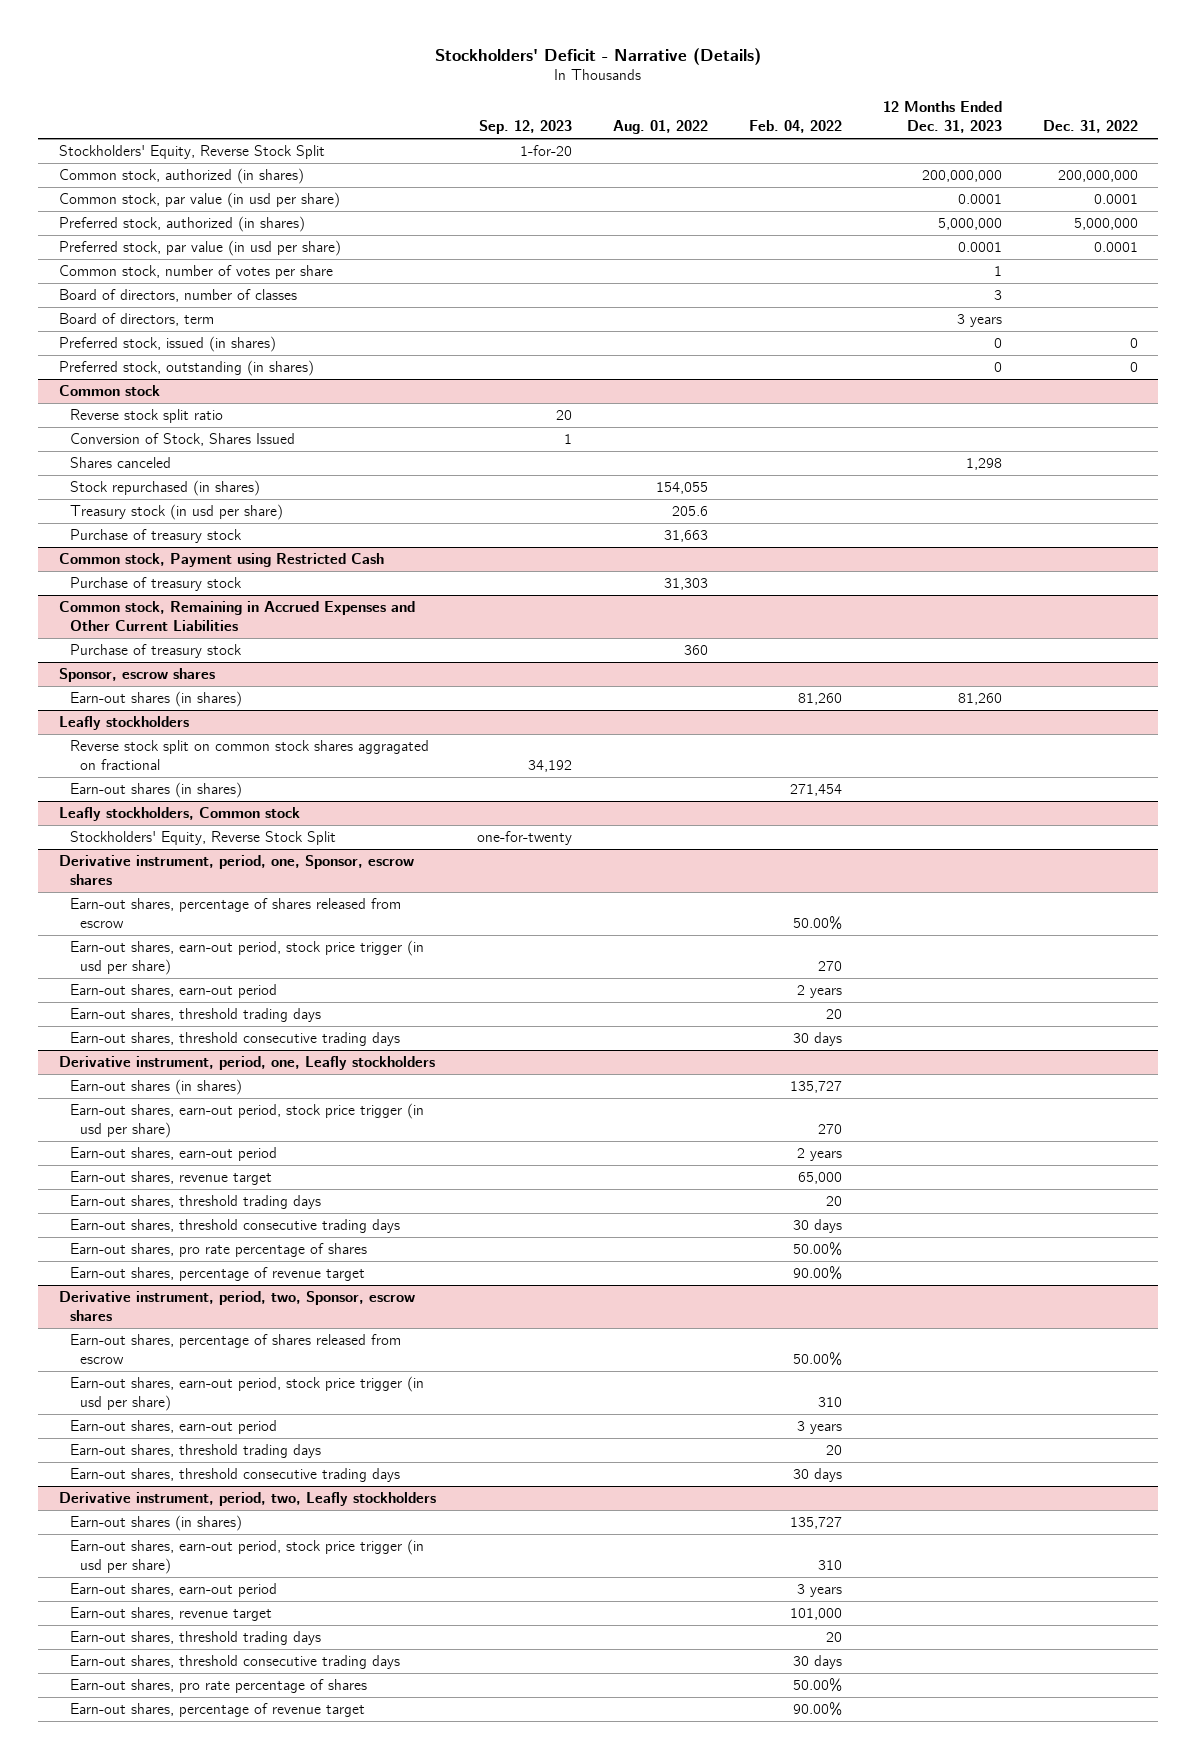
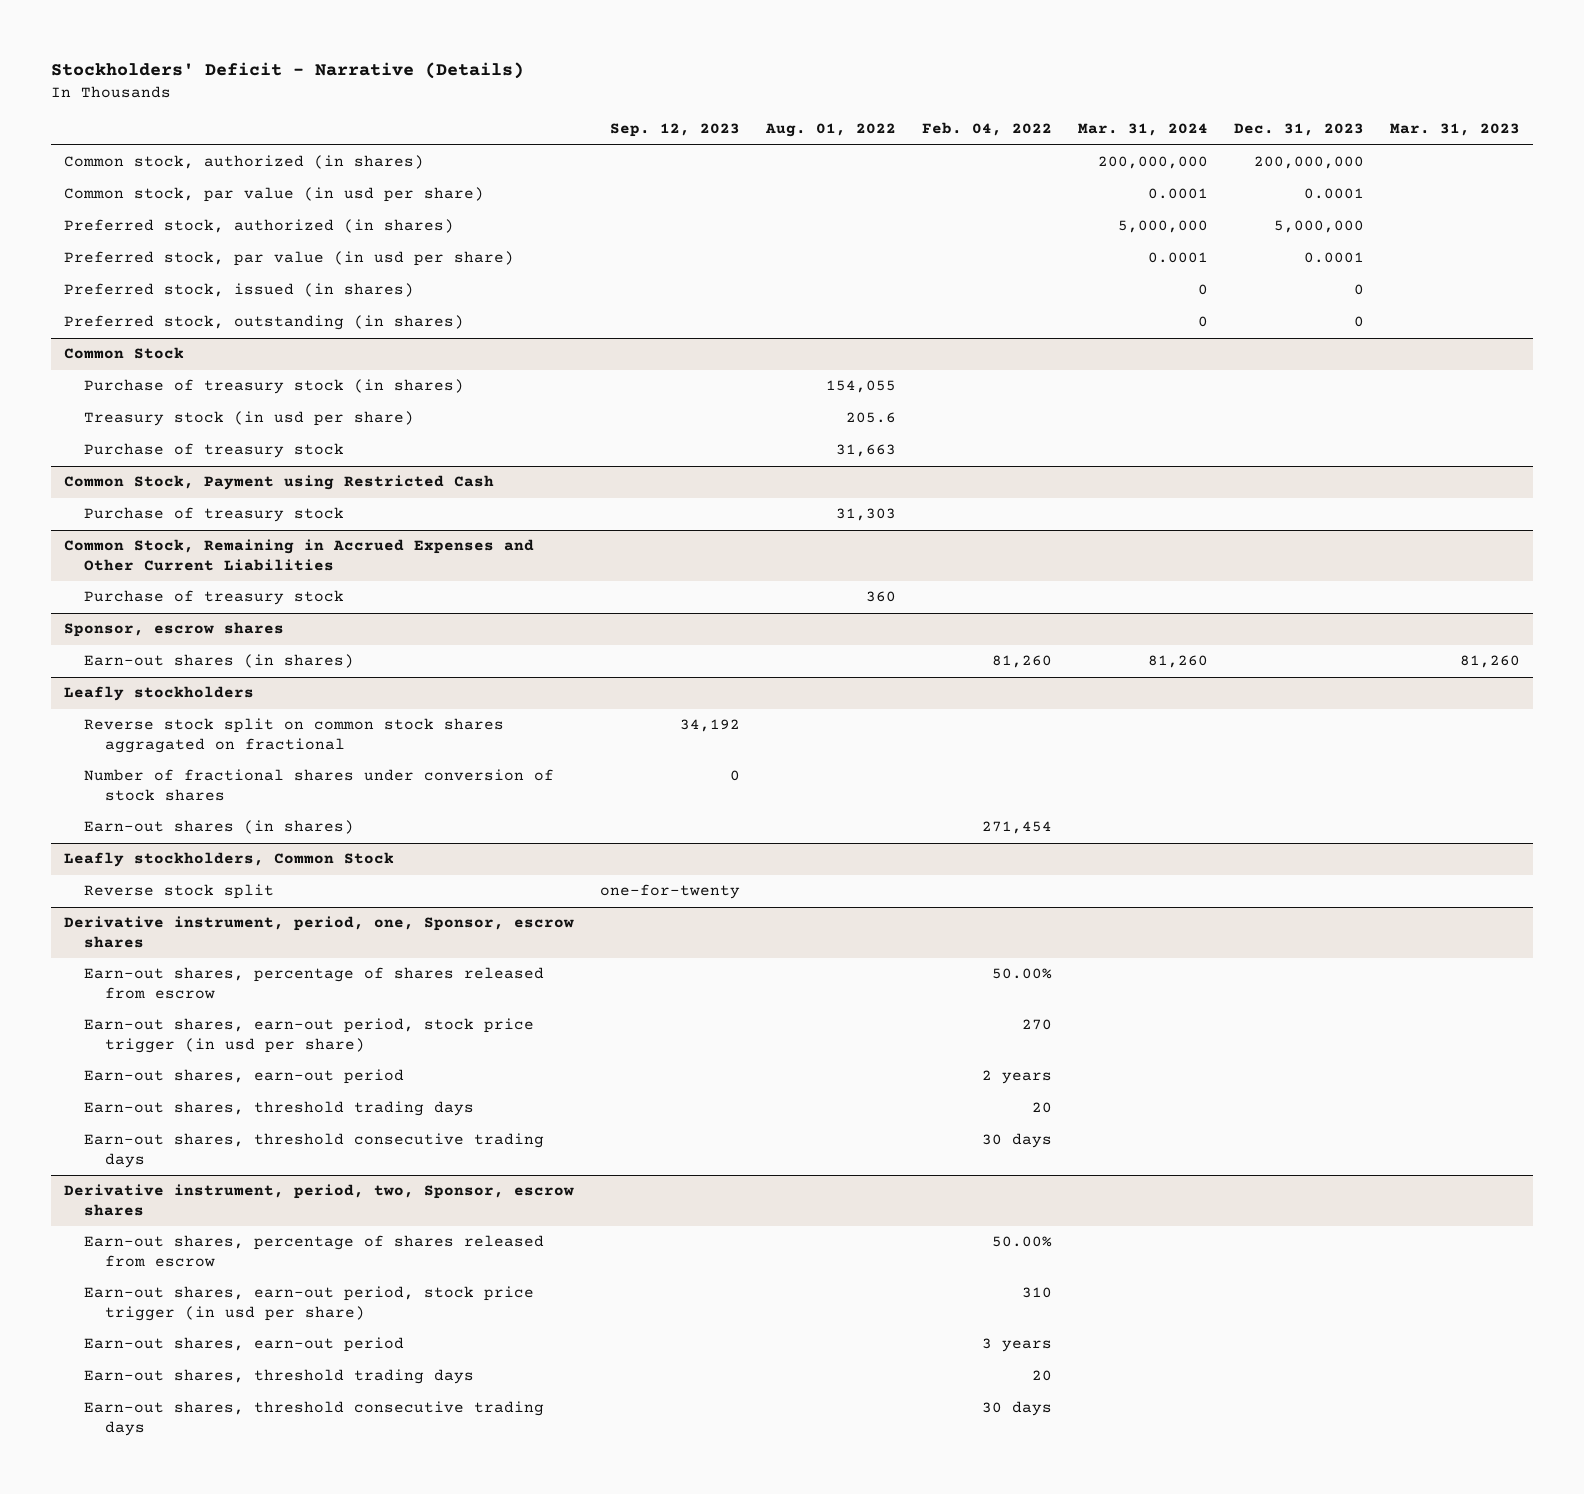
[882,101,1002,134] 12 Months Ended Dec. 31, 2023 -> none
[1042,120,1138,134] Dec. 31, 2022 -> none
none -> [1077,123,1208,137] Mar. 31, 2024
none -> [1233,123,1364,137] Dec. 31, 2023
none -> [1389,123,1520,137] Mar. 31, 2023
[58,145,325,160] Stockholders' Equity, Reverse Stock Split -> none
[58,265,333,280] Common stock, number of votes per share -> none
[58,289,297,303] Board of directors, number of classes -> none
[58,313,214,327] Board of directors, term -> none
[69,409,223,424] Reverse stock split ratio -> none
[69,433,295,447] Conversion of Stock, Shares Issued -> none
[69,457,171,469] Shares canceled -> none
[58,385,160,397] Common stock -> [63,347,184,360] Common Stock
[69,480,260,497] Stock repurchased (in shares) -> [84,379,465,395] Purchase of treasury stock (in shares)
[58,553,384,568] Common stock, Payment using Restricted Cash -> [63,475,494,491] Common Stock, Payment using Restricted Cash
[58,601,415,632] Common stock, Remaining in Accrued Expenses and Other Current Liabilities -> [63,539,534,571] Common Stock, Remaining in Accrued Expenses and Other Current Liabilities
none -> [84,769,555,801] Number of fractional shares under conversion of stock shares
[58,807,300,822] Leafly stockholders, Common stock -> [63,852,394,868] Leafly stockholders, Common Stock
[69,831,336,846] Stockholders' Equity, Reverse Stock Split -> [84,884,275,900] Reverse stock split
[58,1056,435,1071] Derivative instrument, period, one, Leafly stockholders -> none
[69,1079,242,1096] Earn-out shares (in shares) -> none
[69,1103,424,1139] Earn-out shares, earn-out period, stock price trigger (in usd per share) -> none
[69,1147,277,1162] Earn-out shares, earn-out period -> none
[69,1171,272,1186] Earn-out shares, revenue target -> none
[69,1195,321,1210] Earn-out shares, threshold trading days -> none
[69,1219,400,1234] Earn-out shares, threshold consecutive trading days -> none
[69,1243,367,1258] Earn-out shares, pro rate percentage of shares -> none
[69,1267,365,1282] Earn-out shares, percentage of revenue target -> none
[58,1492,436,1507] Derivative instrument, period, two, Leafly stockholders -> none
[69,1515,242,1532] Earn-out shares (in shares) -> none
[69,1539,424,1575] Earn-out shares, earn-out period, stock price trigger (in usd per share) -> none
[69,1583,277,1598] Earn-out shares, earn-out period -> none
[69,1607,272,1622] Earn-out shares, revenue target -> none
[69,1631,321,1646] Earn-out shares, threshold trading days -> none
[69,1655,400,1670] Earn-out shares, threshold consecutive trading days -> none
[69,1679,367,1694] Earn-out shares, pro rate percentage of shares -> none
[69,1703,365,1718] Earn-out shares, percentage of revenue target -> none

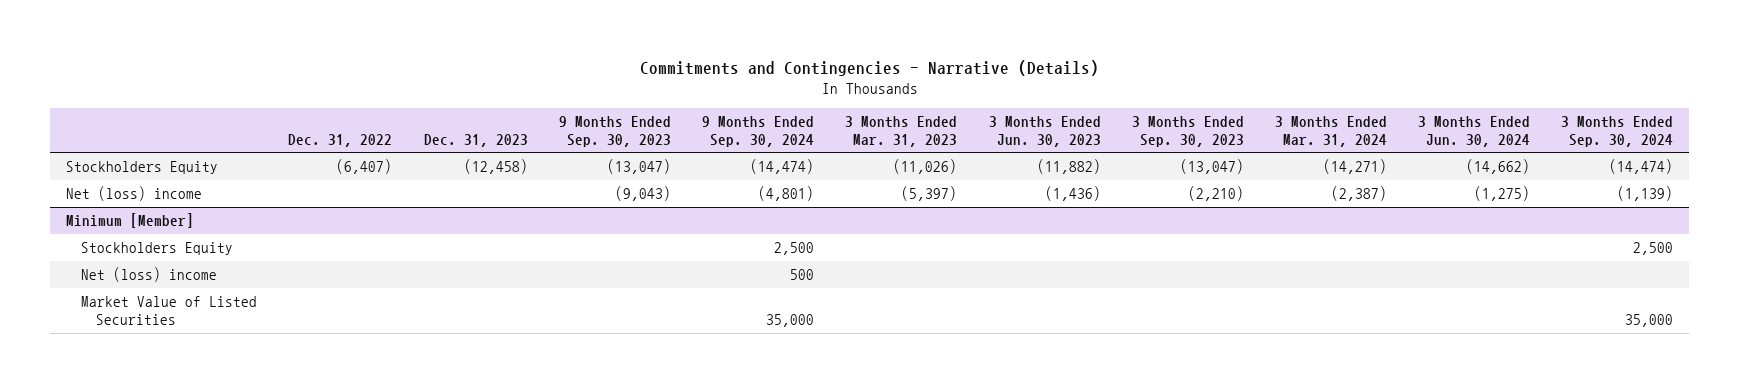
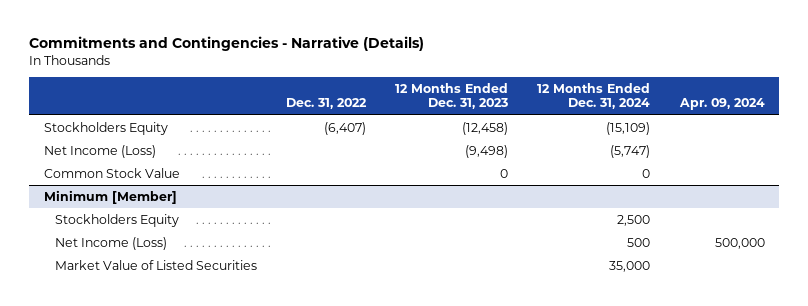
[423,133,528,147] Dec. 31, 2023 -> none
[558,115,671,147] 9 Months Ended Sep. 30, 2023 -> none
[702,115,815,147] 9 Months Ended Sep. 30, 2024 -> none
[845,115,958,147] 3 Months Ended Mar. 31, 2023 -> none
[988,115,1101,147] 3 Months Ended Jun. 30, 2023 -> none
[1131,115,1244,147] 3 Months Ended Sep. 30, 2023 -> none
[1274,115,1387,147] 3 Months Ended Mar. 31, 2024 -> none
[1418,115,1531,147] 3 Months Ended Jun. 30, 2024 -> none
[1561,115,1674,147] 3 Months Ended Sep. 30, 2024 -> none
none -> [395,82,509,110] 12 Months Ended Dec. 31, 2023
none -> [537,82,651,110] 12 Months Ended Dec. 31, 2024
none -> [678,98,765,111] Apr. 09, 2024
[65,186,202,202] Net (loss) income -> [43,144,156,158] Net Income (Loss)
none -> [43,167,180,178] Common Stock Value
[81,267,218,283] Net (loss) income -> [54,236,167,250] Net Income (Loss)

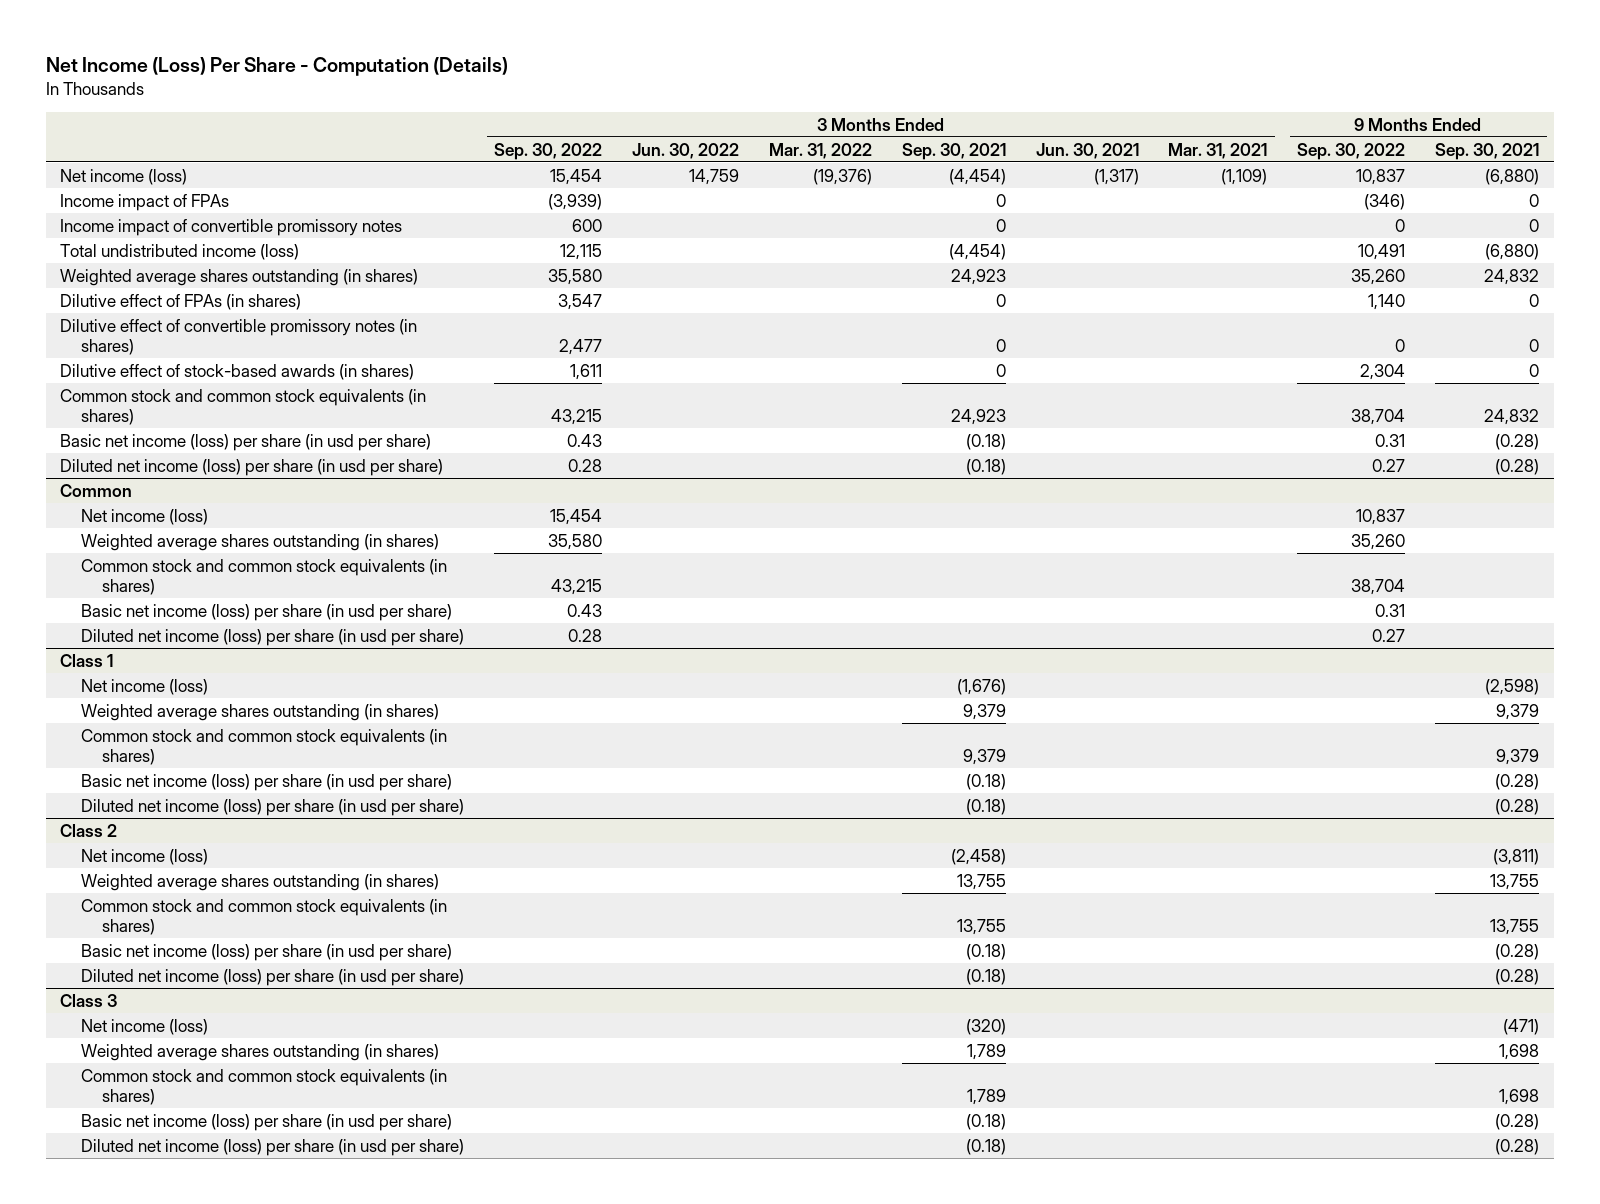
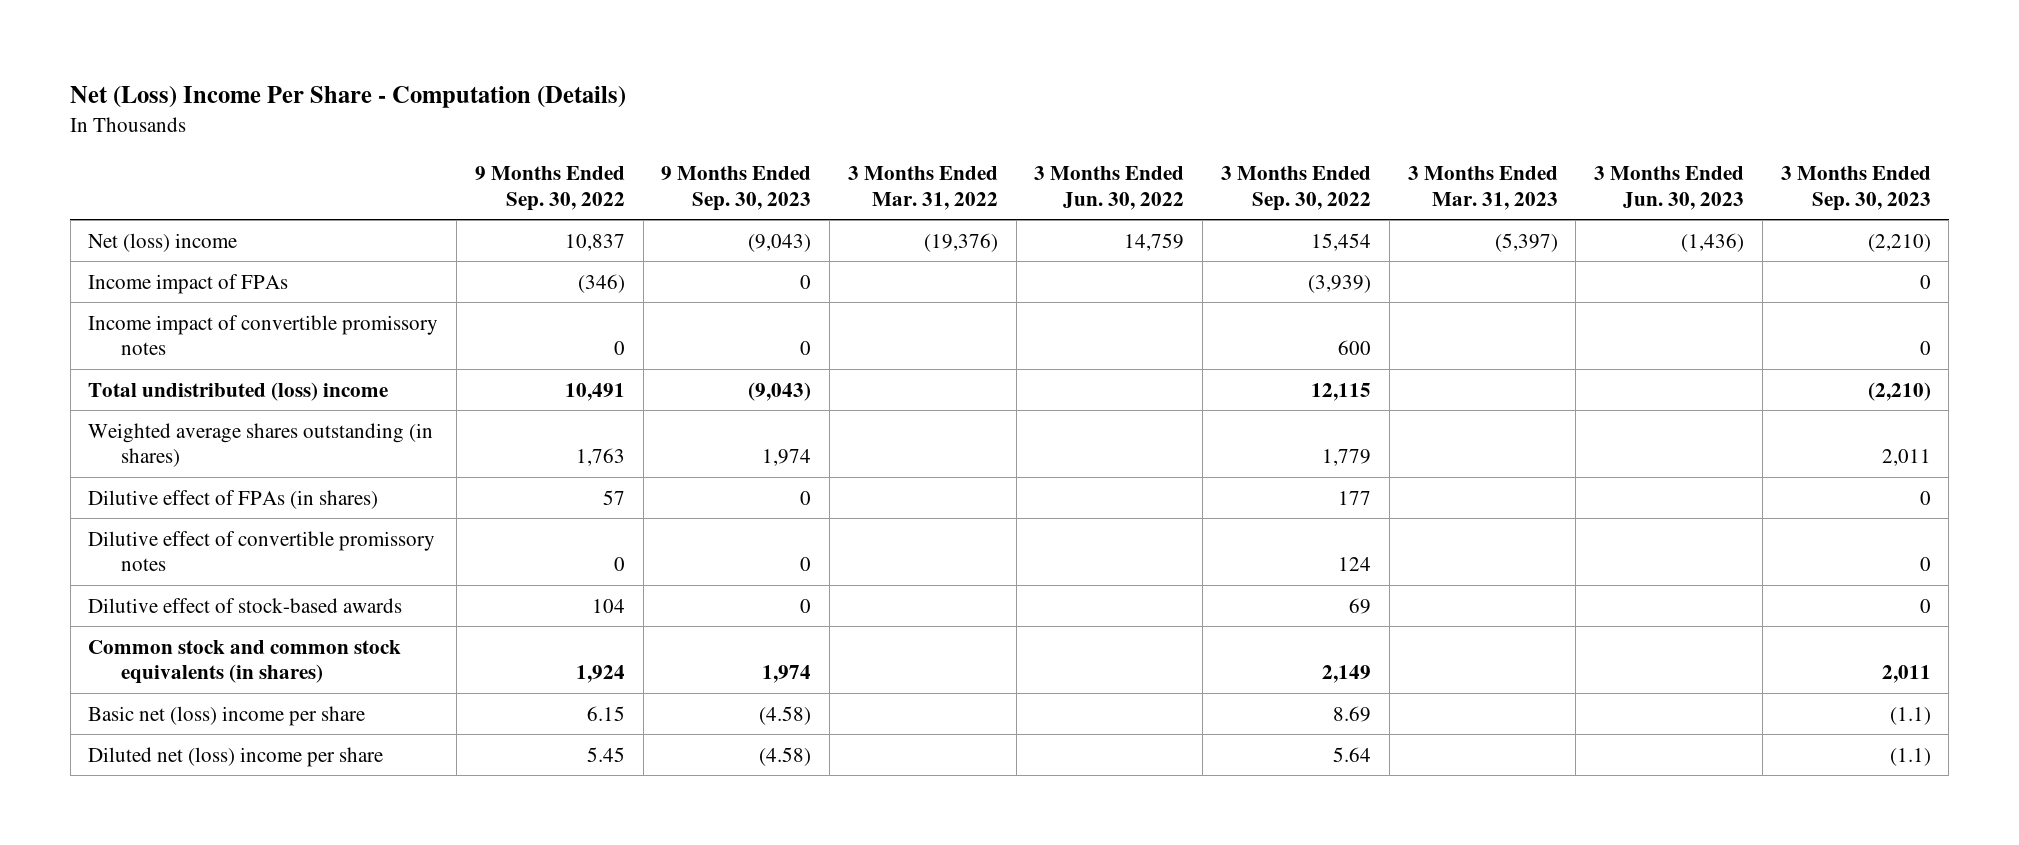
[45,56,508,76] Net Income (Loss) Per Share - Computation (Details) -> [70,86,627,109] Net (Loss) Income Per Share - Computation (Details)
[901,142,1006,160] Sep. 30, 2021 -> none
[1035,142,1139,159] Jun. 30, 2021 -> none
[1168,142,1268,159] Mar. 31, 2021 -> none
[1435,142,1540,160] Sep. 30, 2021 -> none
none -> [661,166,812,211] 9 Months Ended Sep. 30, 2023
none -> [1407,166,1558,210] 3 Months Ended Mar. 31, 2023
none -> [1594,166,1745,210] 3 Months Ended Jun. 30, 2023
none -> [1780,166,1931,211] 3 Months Ended Sep. 30, 2023
[60,168,188,185] Net income (loss) -> [88,232,238,252] Net (loss) income
[60,483,133,497] Common -> none
[81,508,209,525] Net income (loss) -> none
[81,533,440,551] Weighted average shares outstanding (in shares) -> none
[81,558,448,595] Common stock and common stock equivalents (in shares) -> none
[81,603,453,621] Basic net income (loss) per share (in usd per share) -> none
[81,628,465,646] Diluted net income (loss) per share (in usd per share) -> none
[60,653,114,667] Class 1 -> none
[81,678,209,695] Net income (loss) -> none
[81,703,440,721] Weighted average shares outstanding (in shares) -> none
[81,728,448,765] Common stock and common stock equivalents (in shares) -> none
[81,773,453,791] Basic net income (loss) per share (in usd per share) -> none
[81,798,465,816] Diluted net income (loss) per share (in usd per share) -> none
[60,823,118,837] Class 2 -> none
[81,848,209,865] Net income (loss) -> none
[81,873,440,891] Weighted average shares outstanding (in shares) -> none
[81,898,448,935] Common stock and common stock equivalents (in shares) -> none
[81,943,453,961] Basic net income (loss) per share (in usd per share) -> none
[81,968,465,986] Diluted net income (loss) per share (in usd per share) -> none
[60,993,118,1007] Class 3 -> none
[81,1018,209,1035] Net income (loss) -> none
[81,1043,440,1061] Weighted average shares outstanding (in shares) -> none
[81,1068,448,1105] Common stock and common stock equivalents (in shares) -> none
[81,1113,453,1131] Basic net income (loss) per share (in usd per share) -> none
[81,1138,465,1156] Diluted net income (loss) per share (in usd per share) -> none
[60,243,300,260] Total undistributed income (loss) -> [88,381,389,401] Total undistributed (loss) income
[548,268,603,285] 35,580 -> [1322,449,1372,467] 1,779
[1351,268,1406,285] 35,260 -> [575,448,625,467] 1,763
[558,293,603,310] 3,547 -> [1338,490,1372,505] 177
[1368,293,1406,310] 1,140 -> [602,489,625,505] 57
[60,318,418,355] Dilutive effect of convertible promissory notes (in shares) -> [88,530,436,572] Dilutive effect of convertible promissory notes
[559,338,603,355] 2,477 -> [1338,557,1372,572] 124
[60,363,415,380] Dilutive effect of stock-based awards (in shares) -> [88,597,403,613] Dilutive effect of stock-based awards
[570,363,603,380] 1,611 -> [1349,597,1372,614] 69
[1360,363,1406,380] 2,304 -> [591,598,625,613] 104
[551,408,603,425] 43,215 -> [1322,665,1372,684] 2,149
[1351,408,1406,425] 38,704 -> [575,665,625,684] 1,924
[60,433,432,451] Basic net income (loss) per share (in usd per share) -> [88,705,366,726] Basic net (loss) income per share
[567,433,603,447] 0.43 -> [1333,705,1372,722] 8.69
[1375,433,1406,447] 0.31 -> [586,705,625,721] 6.15
[60,458,444,476] Diluted net income (loss) per share (in usd per share) -> [88,746,384,767] Diluted net (loss) income per share
[568,458,603,472] 0.28 -> [1333,746,1372,762] 5.64
[1372,458,1406,472] 0.27 -> [586,746,625,762] 5.45

